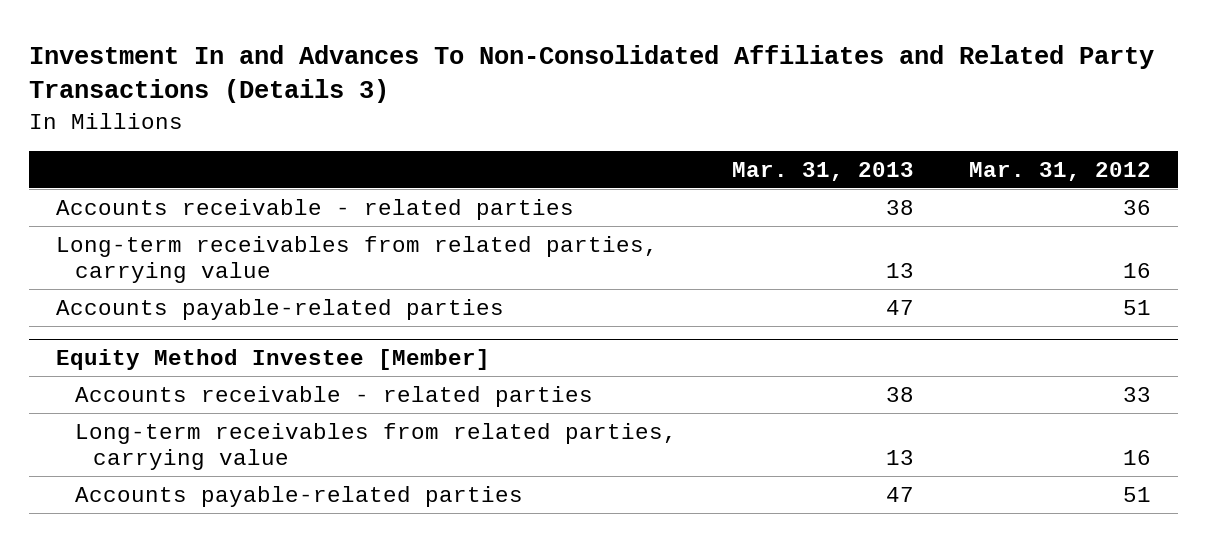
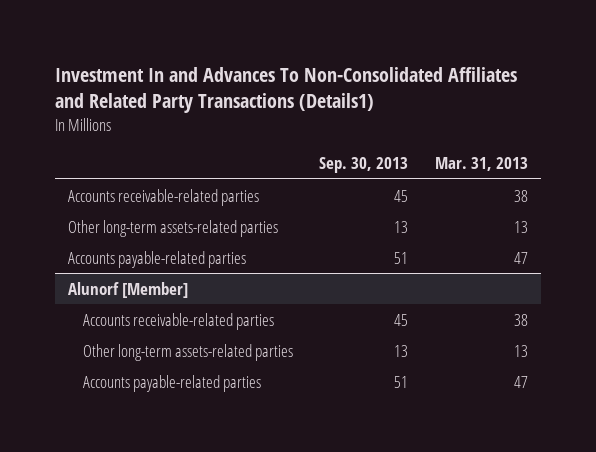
[28,44,1154,104] Investment In and Advances To Non-Consolidated Affiliates and Related Party Transactions (Details 3) -> [55,66,518,113] Investment In and Advances To Non-Consolidated Affiliates and Related Party Transactions (Details1)
[968,161,1151,181] Mar. 31, 2012 -> none
none -> [319,157,409,174] Sep. 30, 2013
[56,198,575,220] Accounts receivable - related parties -> [68,188,260,206] Accounts receivable-related parties
[56,235,659,283] Long-term receivables from related parties, carrying value -> [68,219,279,237] Other long-term assets-related parties
[56,348,491,370] Equity Method Investee [Member] -> none
none -> [68,281,189,298] Alunorf [Member]
[74,385,593,407] Accounts receivable - related parties -> [82,312,274,330] Accounts receivable-related parties
[74,422,677,470] Long-term receivables from related parties, carrying value -> [82,343,293,361] Other long-term assets-related parties

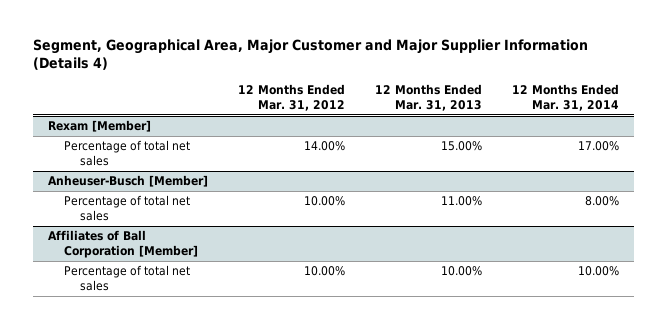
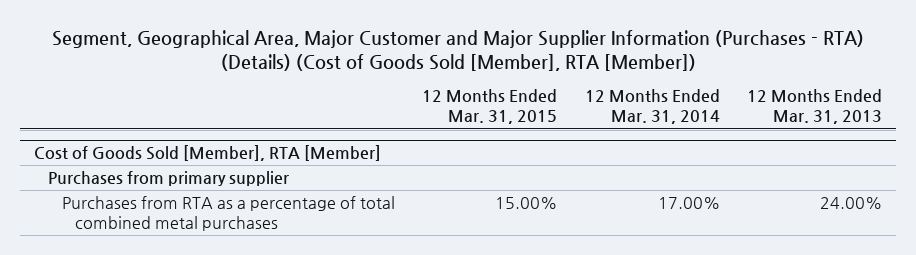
[32,39,588,71] Segment, Geographical Area, Major Customer and Major Supplier Information (Details 4) -> [52,30,865,71] Segment, Geographical Area, Major Customer and Major Supplier Information (Purchases - RTA) (Details) (Cost of Goods Sold [Member], RTA [Member])
[237,84,345,112] 12 Months Ended Mar. 31, 2012 -> none
none -> [422,89,558,125] 12 Months Ended Mar. 31, 2015
[47,120,151,133] Rexam [Member] -> none
[47,175,208,188] Anheuser-Busch [Member] -> none
[63,195,190,222] Percentage of total net sales -> none
[47,230,198,259] Affiliates of Ball Corporation [Member] -> none
[63,265,190,292] Percentage of total net sales -> none
none -> [33,145,381,162] Cost of Goods Sold [Member], RTA [Member]
none -> [47,171,289,187] Purchases from primary supplier
[63,140,190,167] Percentage of total net sales -> [61,196,395,232] Purchases from RTA as a percentage of total combined metal purchases
[441,141,483,152] 15.00% -> [820,197,883,210] 24.00%

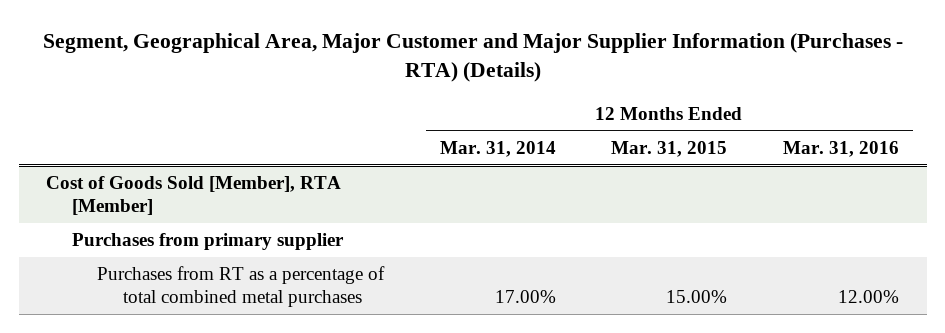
[52,30,865,71] Segment, Geographical Area, Major Customer and Major Supplier Information (Purchases - RTA) (Details) (Cost of Goods Sold [Member], RTA [Member]) -> [42,33,903,83] Segment, Geographical Area, Major Customer and Major Supplier Information (Purchases - RTA) (Details)
[747,89,883,125] 12 Months Ended Mar. 31, 2013 -> none
none -> [782,140,899,157] Mar. 31, 2016
[61,196,395,232] Purchases from RTA as a percentage of total combined metal purchases -> [97,266,386,307] Purchases from RT as a percentage of total combined metal purchases

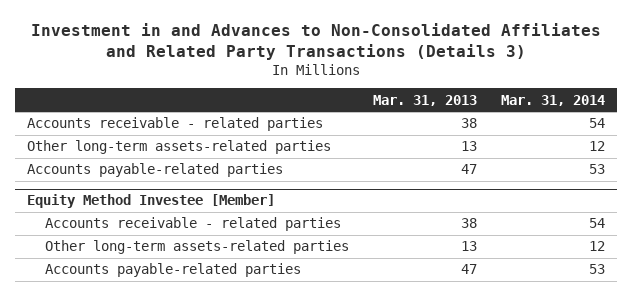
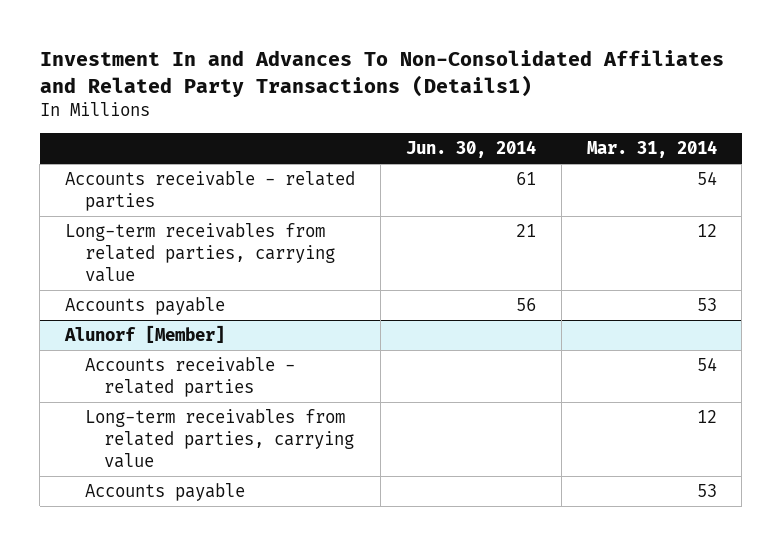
[30,23,601,60] Investment in and Advances to Non-Consolidated Affiliates and Related Party Transactions (Details 3) -> [39,50,724,97] Investment In and Advances To Non-Consolidated Affiliates and Related Party Transactions (Details1)
[373,94,478,106] Mar. 31, 2013 -> none
none -> [405,140,536,159] Jun. 30, 2014
[27,194,276,209] Equity Method Investee [Member] -> none
[27,140,332,155] Other long-term assets-related parties -> [65,223,335,282] Long-term receivables from related parties, carrying value
[27,163,284,178] Accounts payable-related parties -> [65,297,226,316] Accounts payable
none -> [64,325,226,344] Alunorf [Member]
[45,240,350,255] Other long-term assets-related parties -> [84,409,355,468] Long-term receivables from related parties, carrying value
[45,263,302,278] Accounts payable-related parties -> [84,483,245,502] Accounts payable

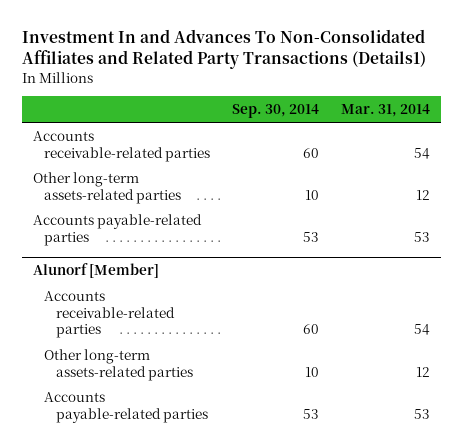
[405,140,536,159] Jun. 30, 2014 -> none
none -> [232,104,320,119] Sep. 30, 2014
[65,171,356,211] Accounts receivable - related parties -> [32,130,211,162] Accounts receivable-related parties
[65,223,335,282] Long-term receivables from related parties, carrying value -> [32,171,182,204] Other long-term assets-related parties
[65,297,226,316] Accounts payable -> [32,213,202,246] Accounts payable-related parties
[84,357,295,397] Accounts receivable - related parties -> [44,290,176,339] Accounts receivable-related parties
[84,409,355,468] Long-term receivables from related parties, carrying value -> [44,348,194,381] Other long-term assets-related parties
[84,483,245,502] Accounts payable -> [44,391,209,423] Accounts payable-related parties

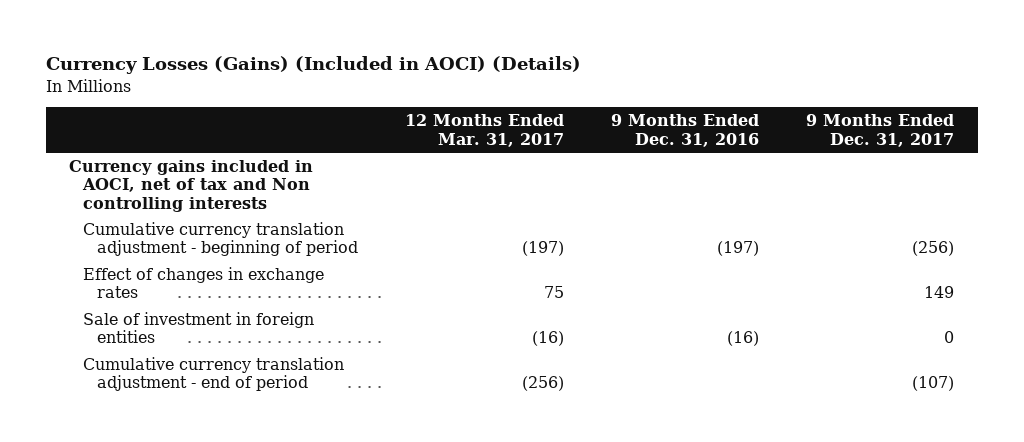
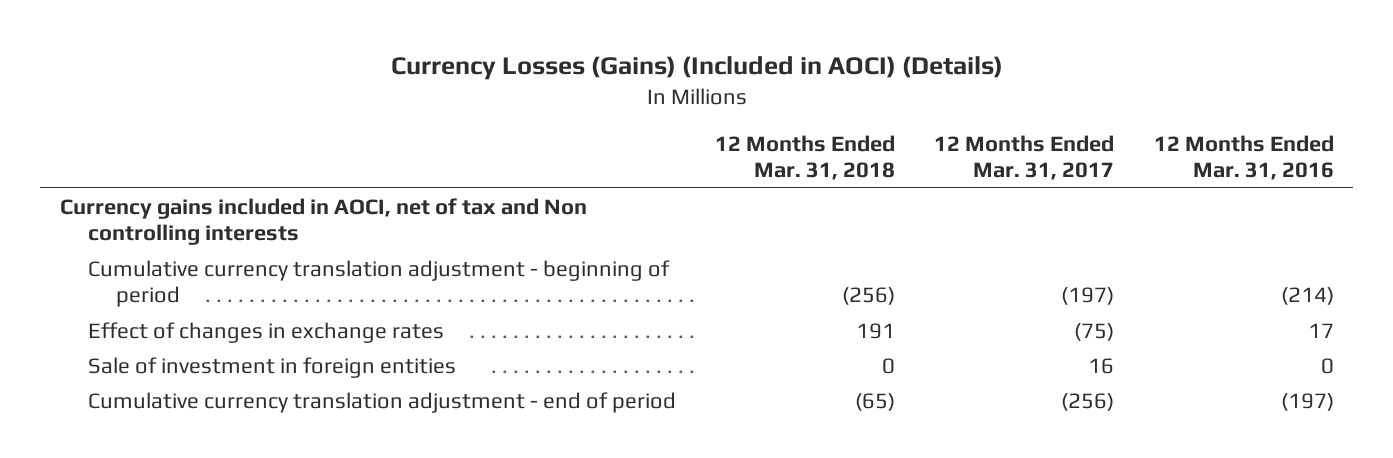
[611,114,760,147] 9 Months Ended Dec. 31, 2016 -> none
[806,114,955,147] 9 Months Ended Dec. 31, 2017 -> none
none -> [714,134,895,181] 12 Months Ended Mar. 31, 2018
none -> [1153,134,1334,181] 12 Months Ended Mar. 31, 2016
[544,286,565,299] 75 -> [1074,322,1115,341] (75)
[532,331,565,347] (16) -> [1088,357,1115,374] 16

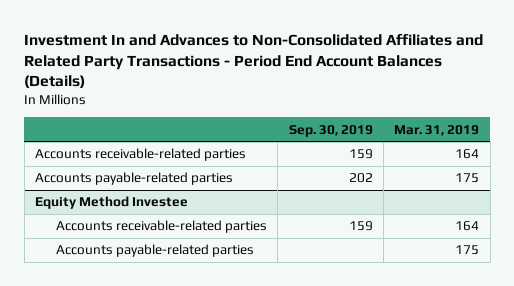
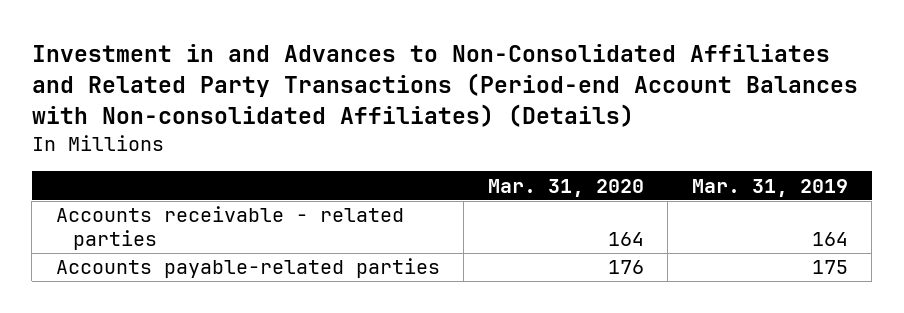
[24,33,484,89] Investment In and Advances to Non-Consolidated Affiliates and Related Party Transactions - Period End Account Balances (Details) -> [31,44,858,128] Investment in and Advances to Non-Consolidated Affiliates and Related Party Transactions (Period-end Account Balances with Non-consolidated Affiliates) (Details)
[288,124,373,137] Sep. 30, 2019 -> none
none -> [487,178,644,197] Mar. 31, 2020
[34,172,233,186] Accounts payable-related parties -> none
[34,196,188,210] Equity Method Investee -> none
[55,220,267,234] Accounts receivable-related parties -> none
[34,148,246,162] Accounts receivable-related parties -> [55,206,404,250] Accounts receivable - related parties

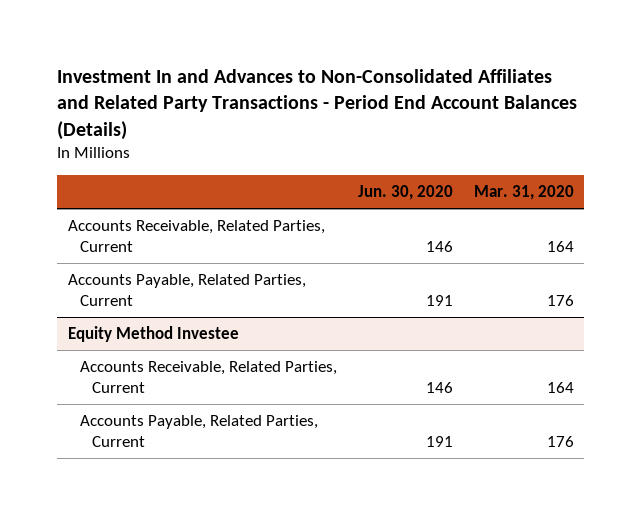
[31,44,858,128] Investment in and Advances to Non-Consolidated Affiliates and Related Party Transactions (Period-end Account Balances with Non-consolidated Affiliates) (Details) -> [57,69,578,140] Investment In and Advances to Non-Consolidated Affiliates and Related Party Transactions - Period End Account Balances (Details)
[691,178,848,197] Mar. 31, 2019 -> none
none -> [357,185,453,201] Jun. 30, 2020
[55,206,404,250] Accounts receivable - related parties -> [67,220,325,253] Accounts Receivable, Related Parties, Current
[55,258,440,279] Accounts payable-related parties -> [67,274,306,307] Accounts Payable, Related Parties, Current
none -> [67,326,239,343] Equity Method Investee
none -> [80,361,338,394] Accounts Receivable, Related Parties, Current
none -> [80,415,319,448] Accounts Payable, Related Parties, Current

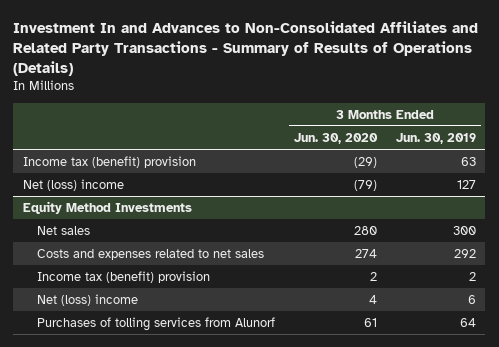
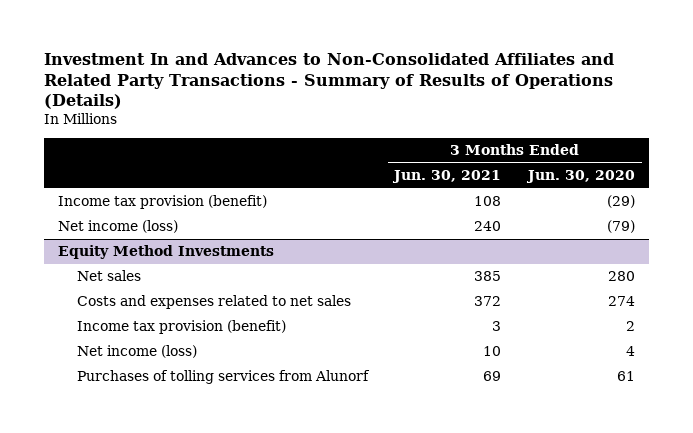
[395,132,476,144] Jun. 30, 2019 -> none
none -> [392,170,502,184] Jun. 30, 2021
[22,155,196,168] Income tax (benefit) provision -> [57,195,267,210] Income tax provision (benefit)
[22,178,124,191] Net (loss) income -> [57,220,178,234] Net income (loss)
[36,270,210,283] Income tax (benefit) provision -> [76,320,286,335] Income tax provision (benefit)
[36,293,138,306] Net (loss) income -> [76,345,197,359] Net income (loss)

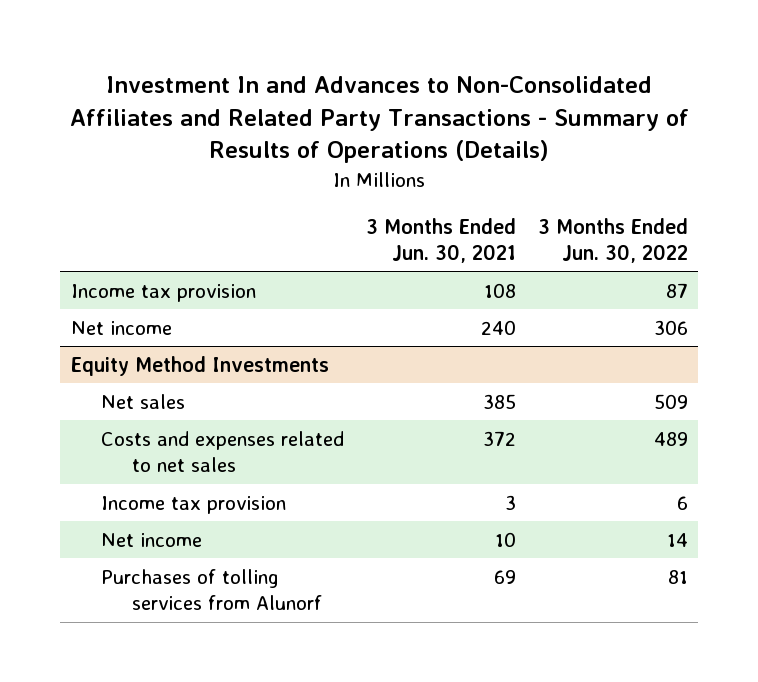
[526,170,636,184] Jun. 30, 2020 -> none
none -> [537,217,688,264] 3 Months Ended Jun. 30, 2022
[57,195,267,210] Income tax provision (benefit) -> [70,283,256,302] Income tax provision
[57,220,178,234] Net income (loss) -> [70,320,172,335] Net income
[76,320,286,335] Income tax provision (benefit) -> [101,495,287,514] Income tax provision
[76,345,197,359] Net income (loss) -> [101,532,203,547] Net income

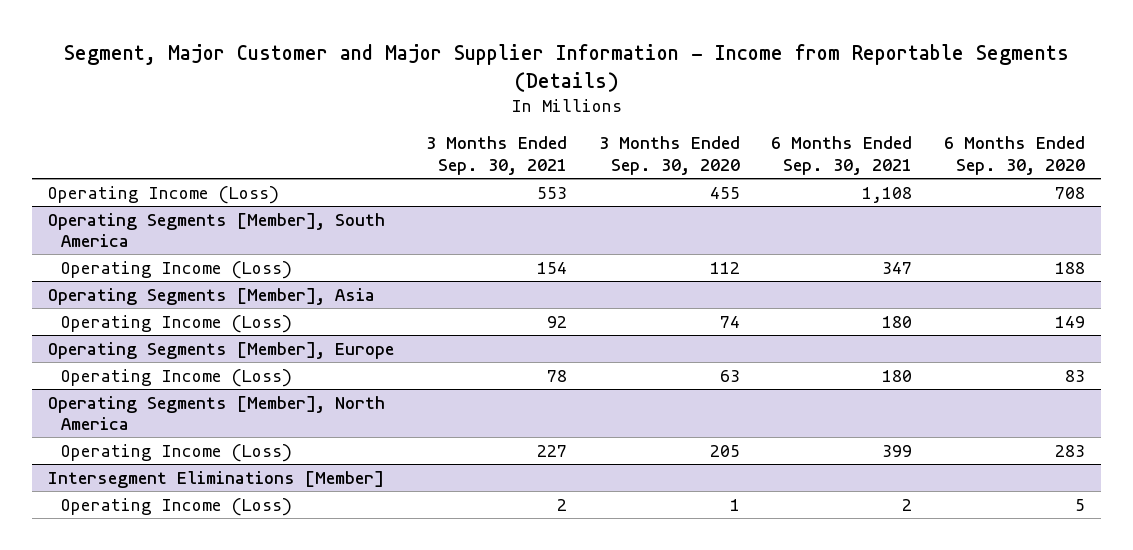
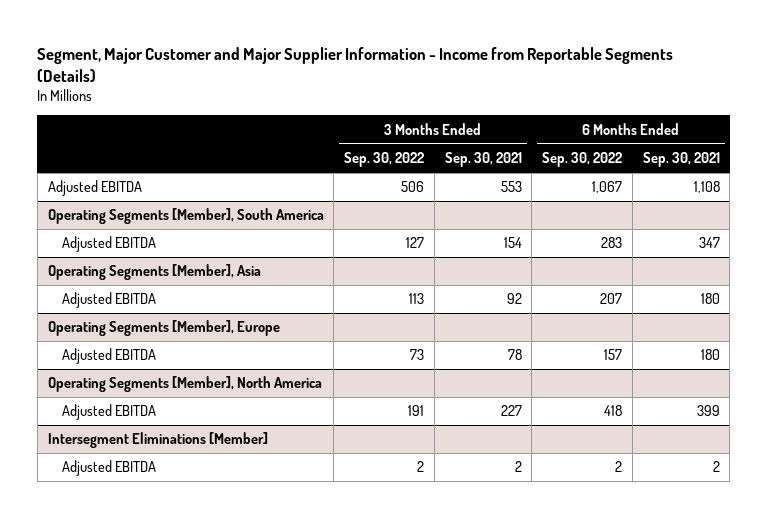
[598,136,740,176] 3 Months Ended Sep. 30, 2020 -> none
[944,136,1086,176] 6 Months Ended Sep. 30, 2020 -> none
none -> [344,152,425,168] Sep. 30, 2022
none -> [542,152,623,168] Sep. 30, 2022
[47,185,279,204] Operating Income (Loss) -> [47,180,142,197] Adjusted EBITDA
[60,260,292,279] Operating Income (Loss) -> [62,236,157,253] Adjusted EBITDA
[60,314,292,333] Operating Income (Loss) -> [62,292,157,309] Adjusted EBITDA
[60,368,292,387] Operating Income (Loss) -> [62,348,157,365] Adjusted EBITDA
[60,443,292,462] Operating Income (Loss) -> [62,404,157,421] Adjusted EBITDA
[60,497,292,516] Operating Income (Loss) -> [62,460,157,477] Adjusted EBITDA

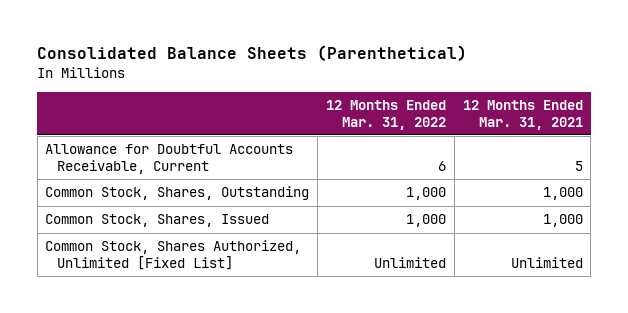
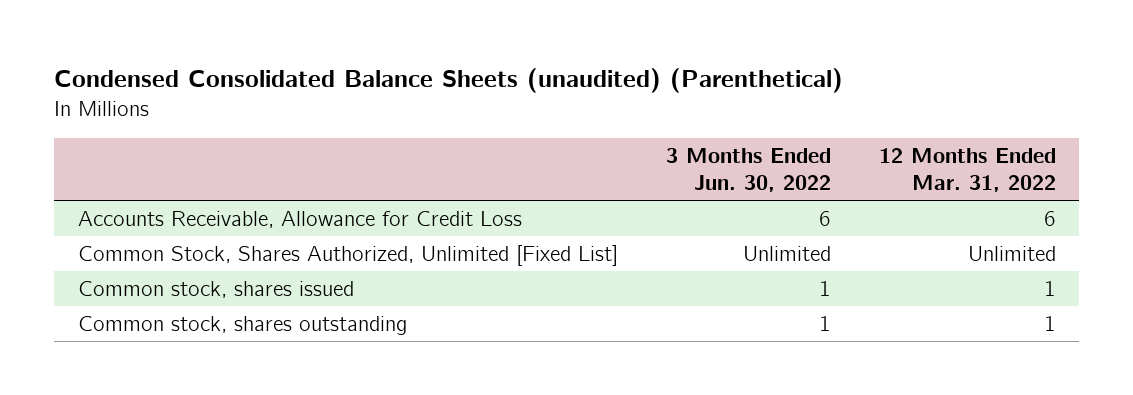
[37,44,468,61] Consolidated Balance Sheets (Parenthetical) -> [53,68,843,94] Condensed Consolidated Balance Sheets (unaudited) (Parenthetical)
[462,99,583,130] 12 Months Ended Mar. 31, 2021 -> none
none -> [665,148,831,192] 3 Months Ended Jun. 30, 2022
[45,186,310,201] Common Stock, Shares, Outstanding -> none
[45,214,270,228] Common Stock, Shares, Issued -> none
[45,144,294,175] Allowance for Doubtful Accounts Receivable, Current -> [77,211,522,229] Accounts Receivable, Allowance for Credit Loss
none -> [77,281,354,299] Common stock, shares issued
none -> [77,316,407,336] Common stock, shares outstanding

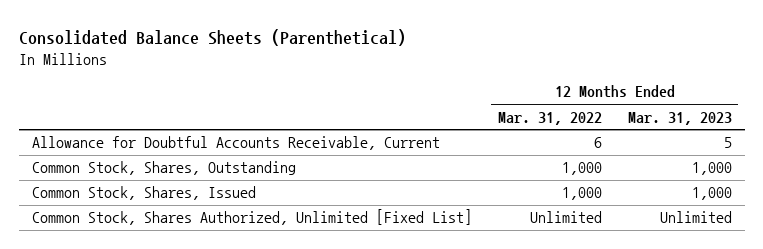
[53,68,843,94] Condensed Consolidated Balance Sheets (unaudited) (Parenthetical) -> [18,28,406,46] Consolidated Balance Sheets (Parenthetical)
[665,148,831,192] 3 Months Ended Jun. 30, 2022 -> none
none -> [627,111,732,125] Mar. 31, 2023
[77,211,522,229] Accounts Receivable, Allowance for Credit Loss -> [31,136,440,151] Allowance for Doubtful Accounts Receivable, Current
none -> [31,161,296,176] Common Stock, Shares, Outstanding
none -> [31,186,256,201] Common Stock, Shares, Issued
[77,281,354,299] Common stock, shares issued -> none
[77,316,407,336] Common stock, shares outstanding -> none

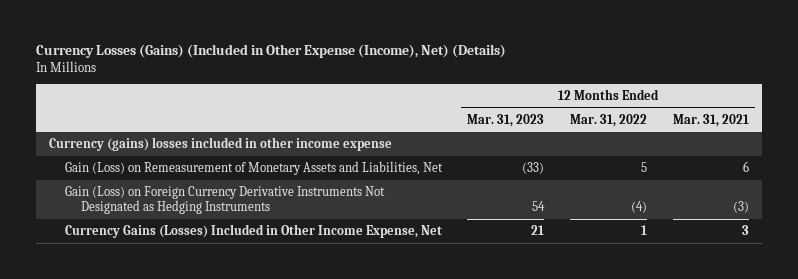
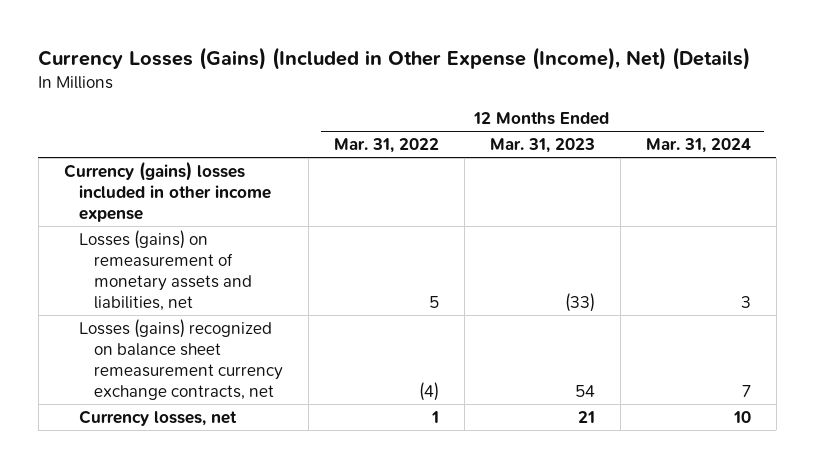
[672,113,749,127] Mar. 31, 2021 -> none
none -> [645,138,751,154] Mar. 31, 2024
[64,160,443,175] Gain (Loss) on Remeasurement of Monetary Assets and Liabilities, Net -> [78,229,252,312] Losses (gains) on remeasurement of monetary assets and liabilities, net
[64,185,385,215] Gain (Loss) on Foreign Currency Derivative Instruments Not Designated as Hedging Instruments -> [78,318,283,401] Losses (gains) recognized on balance sheet remeasurement currency exchange contracts, net
[64,223,442,238] Currency Gains (Losses) Included in Other Income Expense, Net -> [78,409,237,426] Currency losses, net

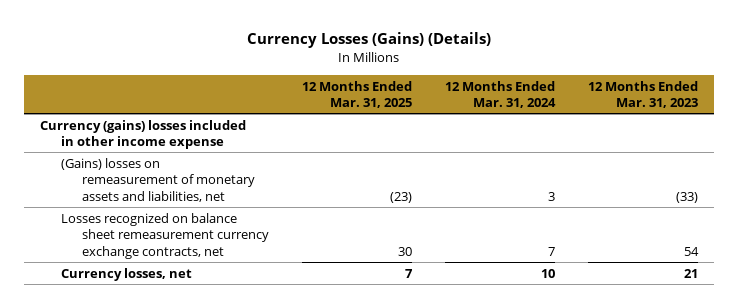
[38,47,751,71] Currency Losses (Gains) (Included in Other Expense (Income), Net) (Details) -> [246,32,491,49] Currency Losses (Gains) (Details)
[333,138,439,154] Mar. 31, 2022 -> none
none -> [301,80,412,109] 12 Months Ended Mar. 31, 2025
[78,229,252,312] Losses (gains) on remeasurement of monetary assets and liabilities, net -> [61,157,256,202] (Gains) losses on remeasurement of monetary assets and liabilities, net
[78,318,283,401] Losses (gains) recognized on balance sheet remeasurement currency exchange contracts, net -> [61,212,270,259] Losses recognized on balance sheet remeasurement currency exchange contracts, net

